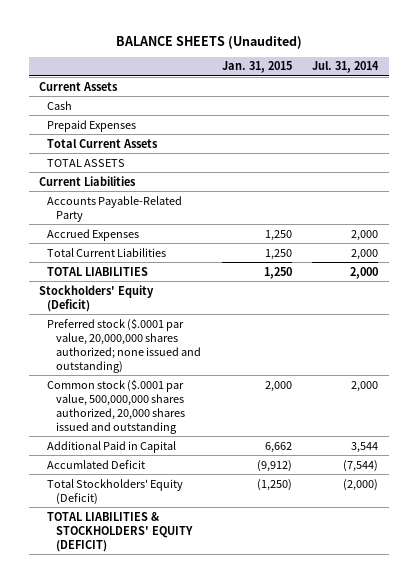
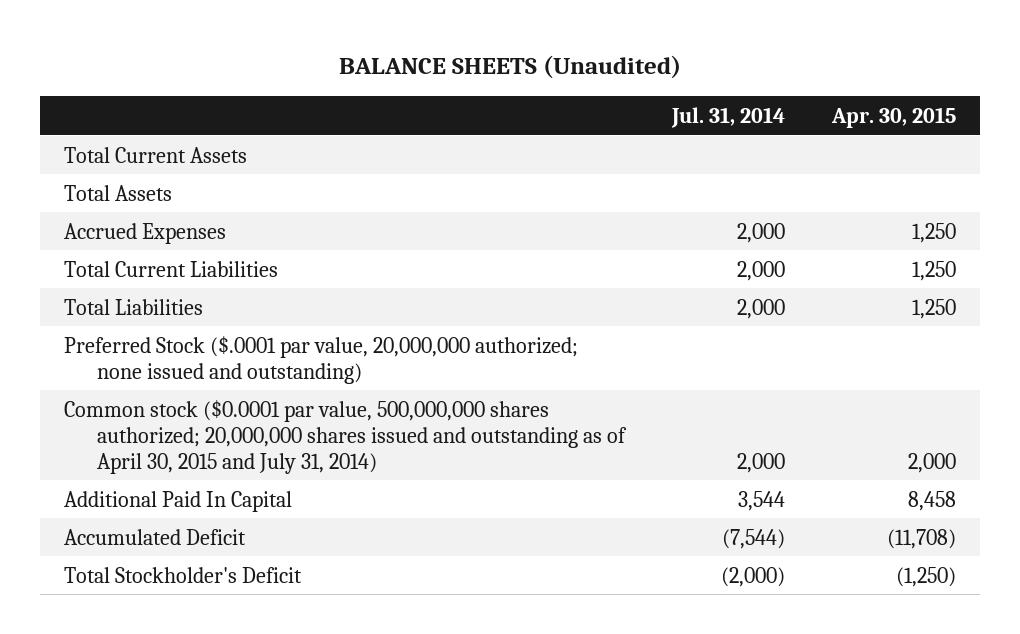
[221,61,292,74] Jan. 31, 2015 -> none
none -> [831,106,957,128] Apr. 30, 2015
[39,81,119,91] Current Assets -> none
[47,100,73,110] Cash -> none
[47,119,137,132] Prepaid Expenses -> none
[39,175,137,186] Current Liabilities -> none
[47,195,183,222] Accounts Payable-Related Party -> none
[47,158,126,167] TOTAL ASSETS -> [63,184,172,201] Total Assets
[39,284,155,312] Stockholders' Equity (Deficit) -> none
[47,511,193,552] TOTAL LIABILITIES & STOCKHOLDERS' EQUITY (DEFICIT) -> none
[47,266,149,276] TOTAL LIABILITIES -> [63,298,203,315] Total Liabilities
[47,317,201,373] Preferred stock ($.0001 par value, 20,000,000 shares authorized; none issued and outstanding) -> [63,335,578,384] Preferred Stock ($.0001 par value, 20,000,000 authorized; none issued and outstanding)
[47,378,185,434] Common stock ($.0001 par value, 500,000,000 shares authorized, 20,000 shares issued and outstanding -> [63,399,627,474] Common stock ($0.0001 par value, 500,000,000 shares authorized; 20,000,000 shares issued and outstanding as of April 30, 2015 and July 31, 2014)
[47,440,177,453] Additional Paid in Capital -> [63,490,292,512] Additional Paid In Capital
[47,459,146,469] Accumlated Deficit -> [63,528,246,545] Accumulated Deficit
[47,478,184,505] Total Stockholders' Equity (Deficit) -> [63,566,302,583] Total Stockholder's Deficit

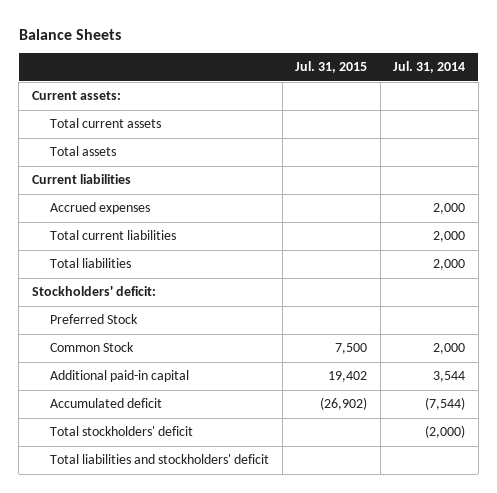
[339,55,682,80] BALANCE SHEETS (Unaudited) -> [18,28,121,40] Balance Sheets
[831,106,957,128] Apr. 30, 2015 -> none
none -> [295,61,368,74] Jul. 31, 2015
none -> [31,91,121,101] Current assets:
[63,146,247,163] Total Current Assets -> [50,118,162,129] Total current assets
[63,184,172,201] Total Assets -> [50,146,117,157] Total assets
none -> [31,174,131,185] Current liabilities
[63,222,226,244] Accrued Expenses -> [50,202,151,215] Accrued expenses
[63,260,278,277] Total Current Liabilities -> [50,230,177,241] Total current liabilities
[63,298,203,315] Total Liabilities -> [50,258,132,269] Total liabilities
none -> [31,286,156,297] Stockholders' deficit:
[63,335,578,384] Preferred Stock ($.0001 par value, 20,000,000 authorized; none issued and outstanding) -> [50,314,139,325] Preferred Stock
[63,399,627,474] Common stock ($0.0001 par value, 500,000,000 shares authorized; 20,000,000 shares issued and outstanding as of April 30, 2015 and July 31, 2014) -> [50,342,135,353] Common Stock
[63,490,292,512] Additional Paid In Capital -> [50,370,190,383] Additional paid-in capital
[63,528,246,545] Accumulated Deficit -> [50,398,163,409] Accumulated deficit
[63,566,302,583] Total Stockholder's Deficit -> [50,426,194,437] Total stockholders' deficit
none -> [50,454,270,465] Total liabilities and stockholders' deficit

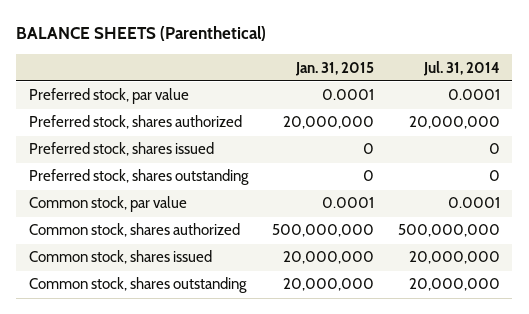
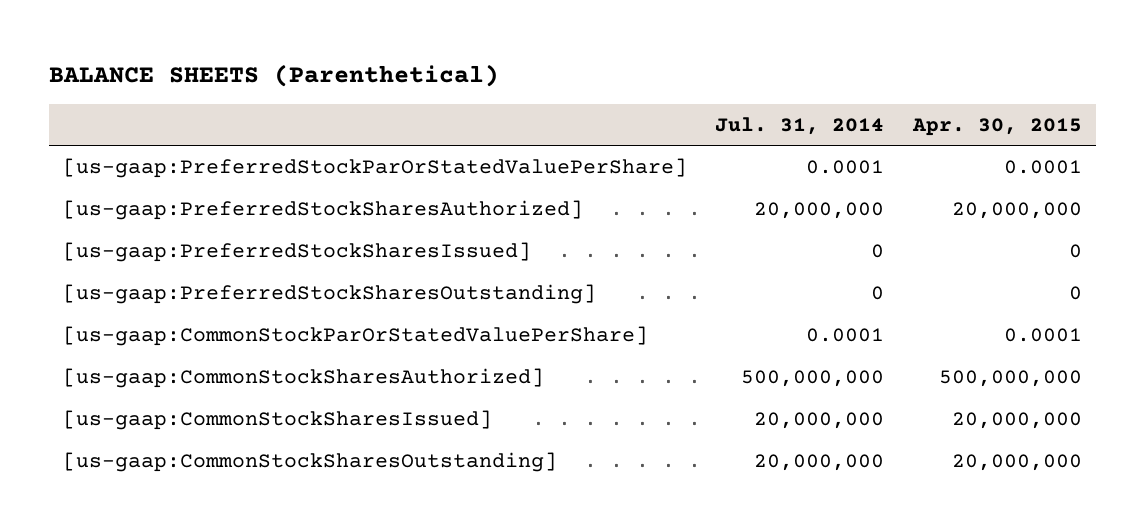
[294,61,374,76] Jan. 31, 2015 -> none
none -> [911,117,1082,136] Apr. 30, 2015
[28,88,189,105] Preferred stock, par value -> [62,158,687,179] [us-gaap:PreferredStockParOrStatedValuePerShare]
[28,115,242,130] Preferred stock, shares authorized -> [62,200,583,221] [us-gaap:PreferredStockSharesAuthorized]
[28,142,214,157] Preferred stock, shares issued -> [62,242,531,263] [us-gaap:PreferredStockSharesIssued]
[28,169,249,186] Preferred stock, shares outstanding -> [62,284,596,305] [us-gaap:PreferredStockSharesOutstanding]
[28,196,187,213] Common stock, par value -> [62,326,648,347] [us-gaap:CommonStockParOrStatedValuePerShare]
[28,223,240,238] Common stock, shares authorized -> [62,368,544,389] [us-gaap:CommonStockSharesAuthorized]
[28,250,212,265] Common stock, shares issued -> [62,410,492,431] [us-gaap:CommonStockSharesIssued]
[28,277,247,294] Common stock, shares outstanding -> [62,452,557,473] [us-gaap:CommonStockSharesOutstanding]

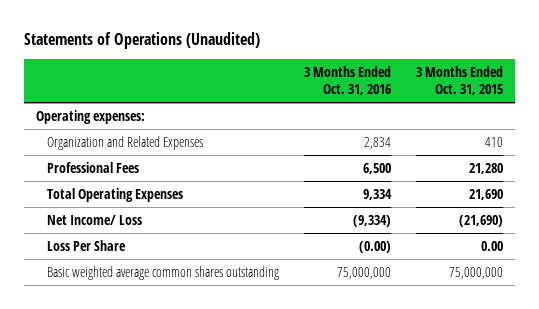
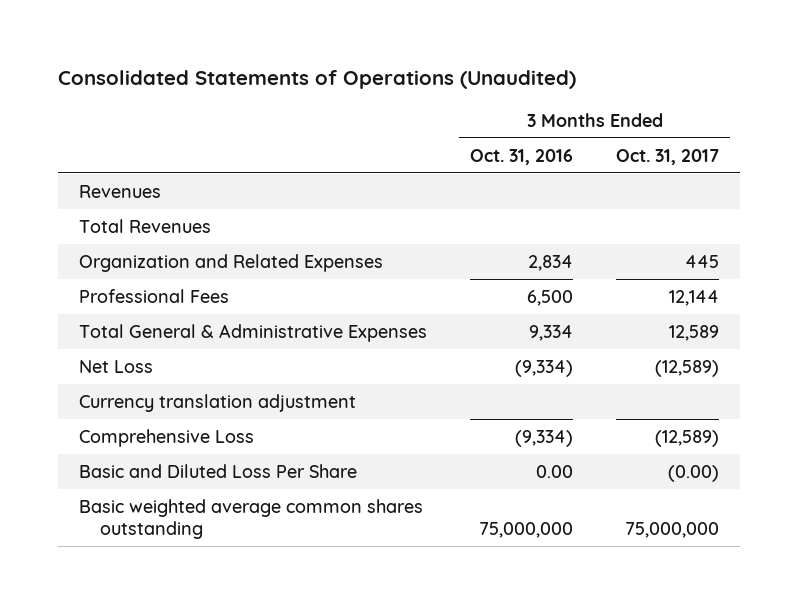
[23,32,260,50] Statements of Operations (Unaudited) -> [57,70,576,90] Consolidated Statements of Operations (Unaudited)
[415,66,503,95] 3 Months Ended Oct. 31, 2015 -> none
none -> [615,148,719,165] Oct. 31, 2017
[35,110,145,125] Operating expenses: -> none
none -> [79,184,162,198] Revenues
none -> [79,218,212,233] Total Revenues
[47,188,184,203] Total Operating Expenses -> [79,323,428,342] Total General & Administrative Expenses
[47,215,143,226] Net Income/ Loss -> [79,359,154,373] Net Loss
none -> [79,393,357,412] Currency translation adjustment
none -> [79,428,255,447] Comprehensive Loss
[47,240,127,252] Loss Per Share -> [79,463,358,478] Basic and Diluted Loss Per Share
[359,241,392,254] (0.00) -> [536,464,574,478] 0.00

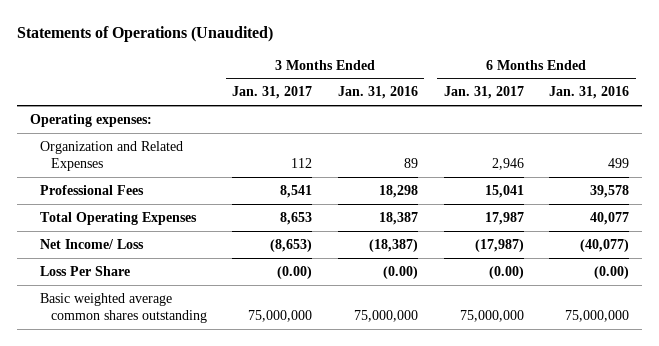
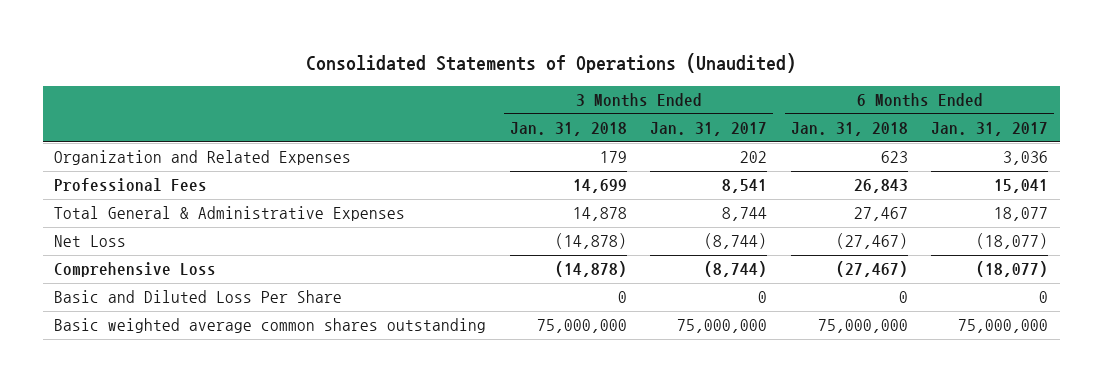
[16,26,273,43] Statements of Operations (Unaudited) -> [306,52,797,73] Consolidated Statements of Operations (Unaudited)
[337,86,418,100] Jan. 31, 2016 -> none
[549,86,630,100] Jan. 31, 2016 -> none
none -> [509,122,627,137] Jan. 31, 2018
none -> [790,122,908,137] Jan. 31, 2018
[29,113,152,127] Operating expenses: -> none
[291,158,313,169] 112 -> [740,151,768,164] 202
[491,158,524,171] 2,946 -> [1003,151,1049,166] 3,036
[40,211,198,225] Total Operating Expenses -> [54,206,406,222] Total General & Administrative Expenses
[280,211,313,225] 8,653 -> [722,207,768,222] 8,744
[484,211,524,225] 17,987 -> [994,207,1049,222] 18,077
[40,238,145,249] Net Income/ Loss -> [54,235,127,248] Net Loss
[270,238,313,252] (8,653) -> [704,233,768,250] (8,744)
[474,238,524,252] (17,987) -> [976,233,1049,250] (18,077)
none -> [54,262,217,278] Comprehensive Loss
[40,265,131,276] Loss Per Share -> [54,290,343,304] Basic and Diluted Loss Per Share
[277,265,313,279] (0.00) -> [758,291,768,304] 0
[488,265,524,279] (0.00) -> [1039,291,1049,304] 0

